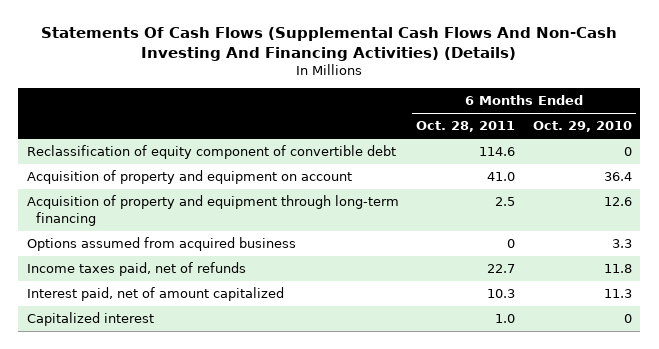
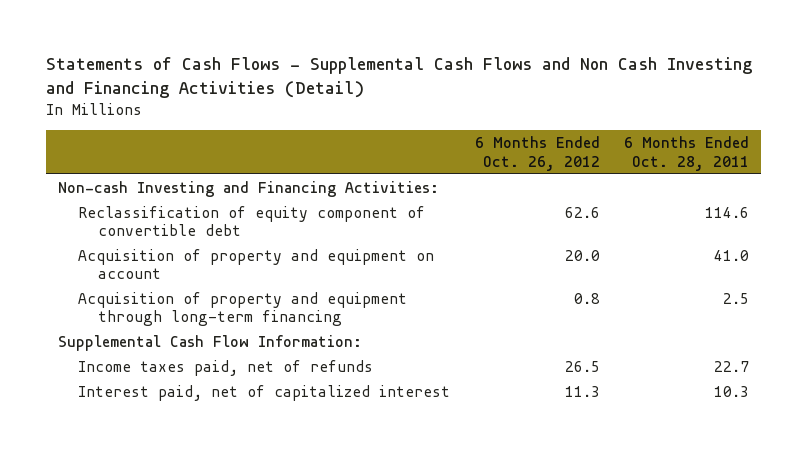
[41,27,618,61] Statements Of Cash Flows (Supplemental Cash Flows And Non-Cash Investing And Financing Activities) (Details) -> [46,57,753,98] Statements of Cash Flows - Supplemental Cash Flows and Non Cash Investing and Financing Activities (Detail)
[532,121,632,133] Oct. 29, 2010 -> none
none -> [474,135,600,171] 6 Months Ended Oct. 26, 2012
none -> [58,180,440,197] Non-cash Investing and Financing Activities:
[26,237,296,252] Options assumed from acquired business -> none
none -> [58,334,363,351] Supplemental Cash Flow Information:
[26,312,154,327] Capitalized interest -> none
[26,287,284,302] Interest paid, net of amount capitalized -> [77,384,450,401] Interest paid, net of capitalized interest

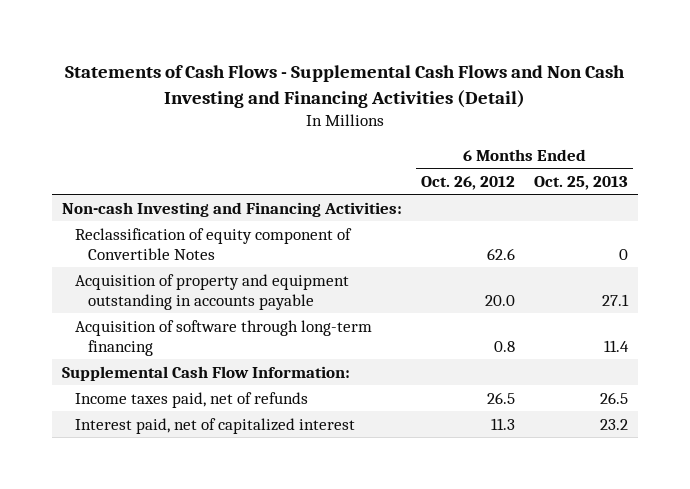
[624,135,750,171] 6 Months Ended Oct. 28, 2011 -> none
none -> [534,176,629,191] Oct. 25, 2013
[77,205,425,237] Reclassification of equity component of convertible debt -> [74,227,352,261] Reclassification of equity component of Convertible Notes
[77,248,434,280] Acquisition of property and equipment on account -> [74,273,349,311] Acquisition of property and equipment outstanding in accounts payable
[77,291,407,327] Acquisition of property and equipment through long-term financing -> [74,319,372,357] Acquisition of software through long-term financing

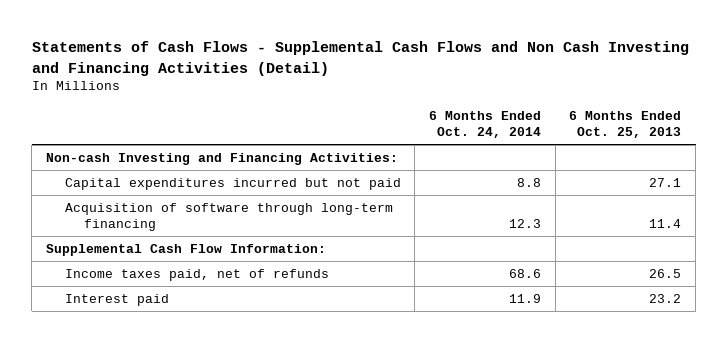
[420,176,515,191] Oct. 26, 2012 -> none
none -> [429,111,542,139] 6 Months Ended Oct. 24, 2014
[74,227,352,261] Reclassification of equity component of Convertible Notes -> none
[74,273,349,311] Acquisition of property and equipment outstanding in accounts payable -> [64,177,401,190] Capital expenditures incurred but not paid
[74,417,355,434] Interest paid, net of capitalized interest -> [64,293,169,306] Interest paid

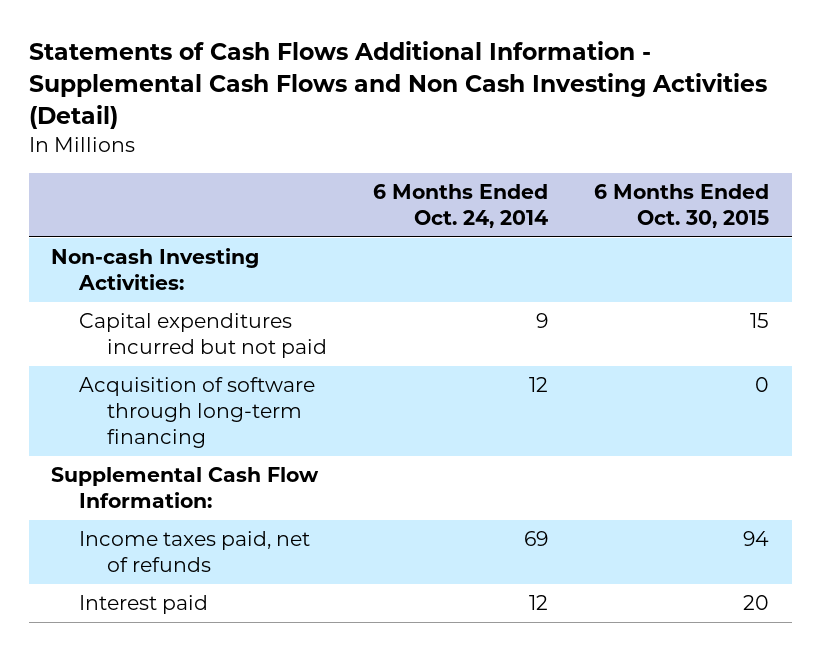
[31,41,689,76] Statements of Cash Flows - Supplemental Cash Flows and Non Cash Investing and Financing Activities (Detail) -> [28,41,767,130] Statements of Cash Flows Additional Information - Supplemental Cash Flows and Non Cash Investing Activities (Detail)
[569,111,682,139] 6 Months Ended Oct. 25, 2013 -> none
none -> [593,183,769,228] 6 Months Ended Oct. 30, 2015
[45,152,398,165] Non-cash Investing and Financing Activities: -> [51,248,260,291] Non-cash Investing Activities:
[517,177,542,187] 8.8 -> [535,313,548,329] 9
[509,218,542,228] 12.3 -> [528,377,548,393] 12
[509,268,542,278] 68.6 -> [523,531,548,547] 69
[509,293,542,303] 11.9 -> [528,595,548,611] 12

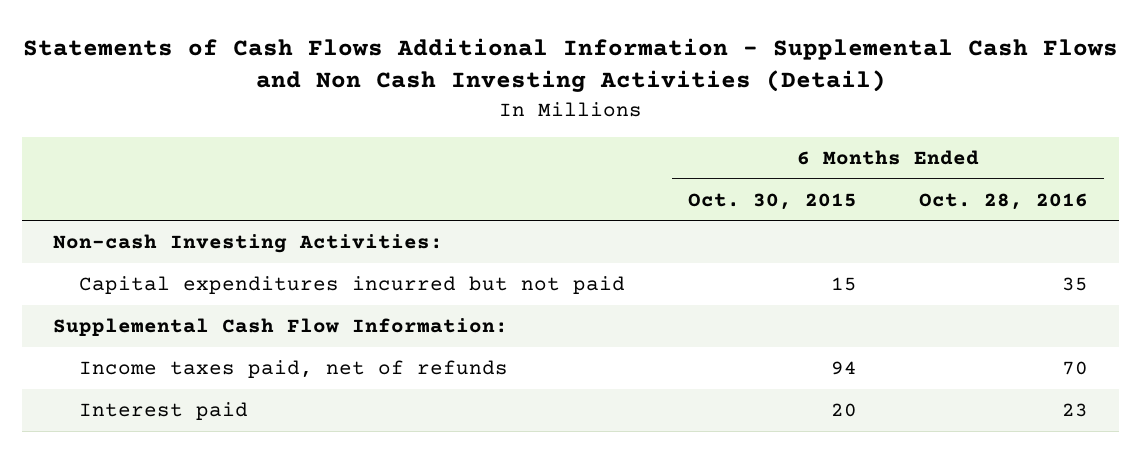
[372,183,548,228] 6 Months Ended Oct. 24, 2014 -> none
none -> [919,192,1089,210] Oct. 28, 2016
[79,377,316,449] Acquisition of software through long-term financing -> none

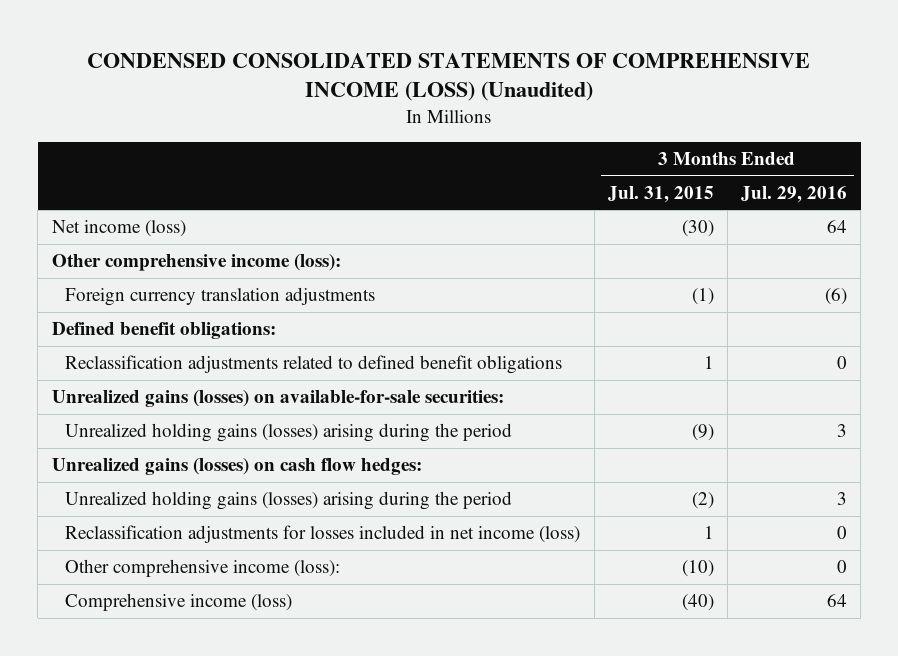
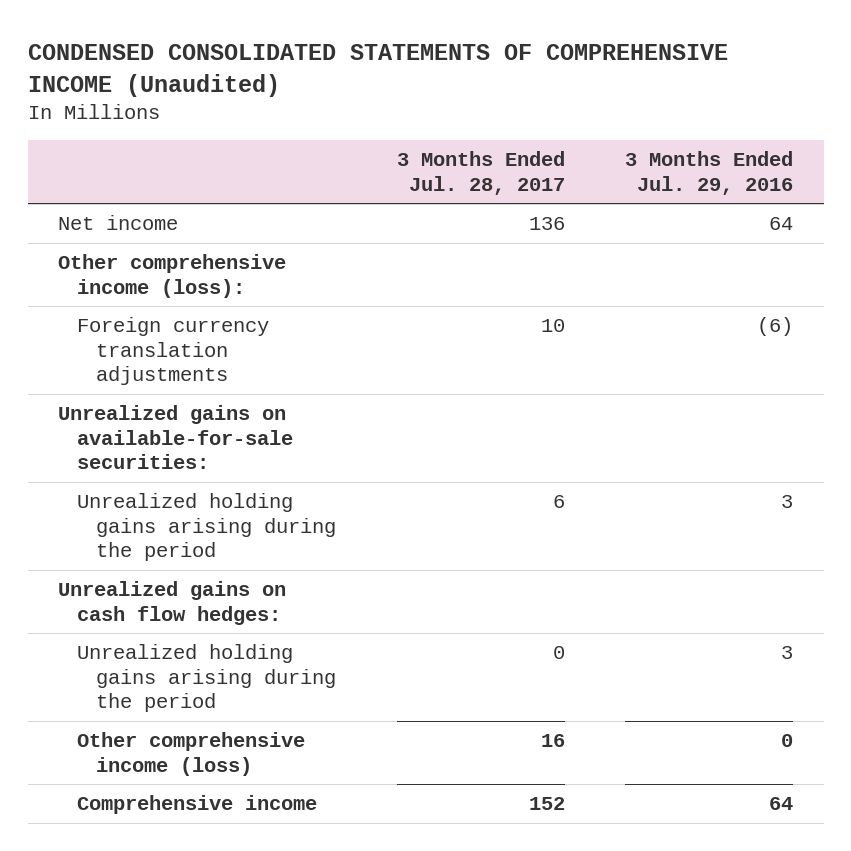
[87,52,811,102] CONDENSED CONSOLIDATED STATEMENTS OF COMPREHENSIVE INCOME (LOSS) (Unaudited) -> [27,43,728,97] CONDENSED CONSOLIDATED STATEMENTS OF COMPREHENSIVE INCOME (Unaudited)
[607,185,714,203] Jul. 31, 2015 -> none
none -> [396,151,565,195] 3 Months Ended Jul. 28, 2017
[51,220,186,238] Net income (loss) -> [57,215,178,231] Net income
[51,322,276,340] Defined benefit obligations: -> none
[65,355,563,375] Reclassification adjustments related to defined benefit obligations -> none
[65,525,581,544] Reclassification adjustments for losses included in net income (loss) -> none
[51,390,504,408] Unrealized gains (losses) on available-for-sale securities: -> [57,405,294,469] Unrealized gains on available-for-sale securities:
[65,423,513,443] Unrealized holding gains (losses) arising during the period -> [77,493,337,561] Unrealized holding gains arising during the period
[51,458,422,476] Unrealized gains (losses) on cash flow hedges: -> [57,581,286,625] Unrealized gains on cash flow hedges:
[65,491,513,511] Unrealized holding gains (losses) arising during the period -> [77,644,337,712] Unrealized holding gains arising during the period
[65,559,341,578] Other comprehensive income (loss): -> [77,732,306,776] Other comprehensive income (loss)
[65,593,293,612] Comprehensive income (loss) -> [77,795,318,815] Comprehensive income

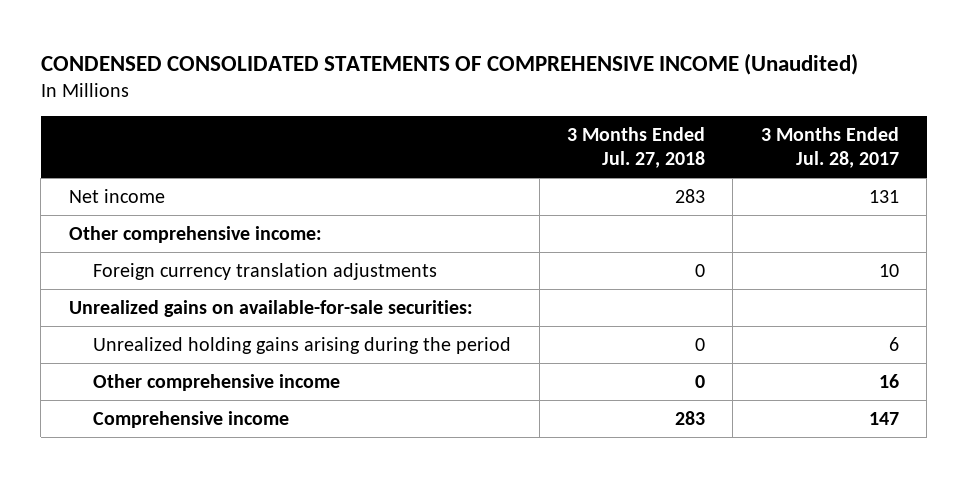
[625,151,794,195] 3 Months Ended Jul. 29, 2016 -> none
none -> [566,127,705,168] 3 Months Ended Jul. 27, 2018
[528,217,565,231] 136 -> [868,190,899,204] 131
[57,254,286,298] Other comprehensive income (loss): -> [68,226,322,244] Other comprehensive income:
[57,581,286,625] Unrealized gains on cash flow hedges: -> none
[77,644,337,712] Unrealized holding gains arising during the period -> none
[77,732,306,776] Other comprehensive income (loss) -> [93,374,341,392] Other comprehensive income
[528,797,565,811] 152 -> [868,412,899,426] 147

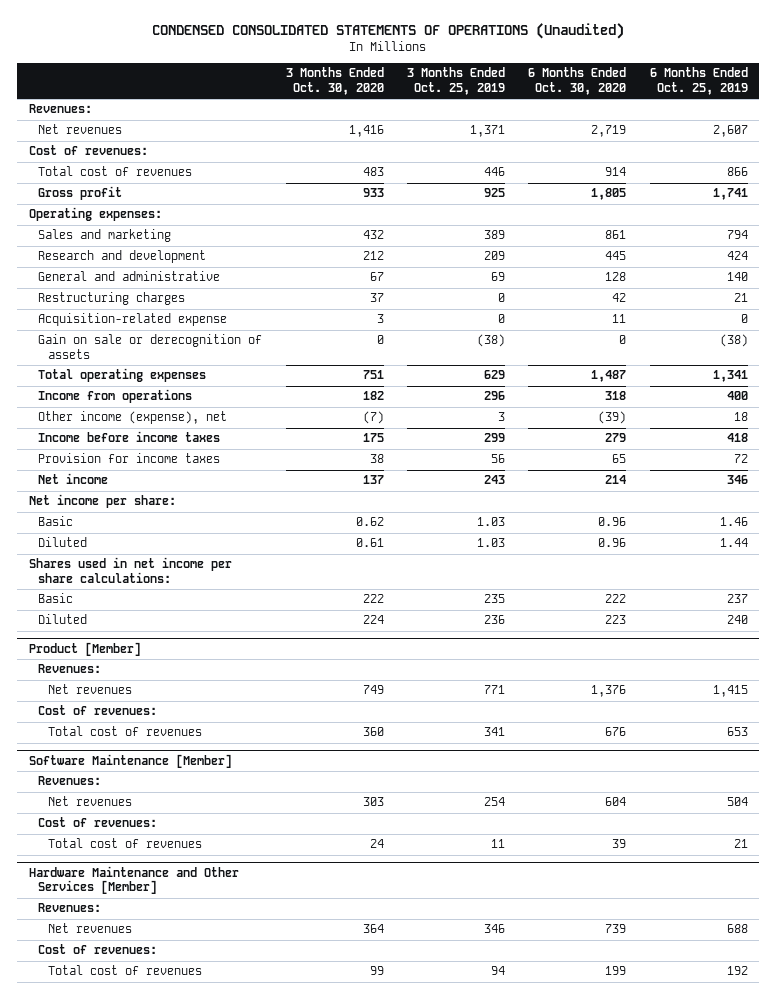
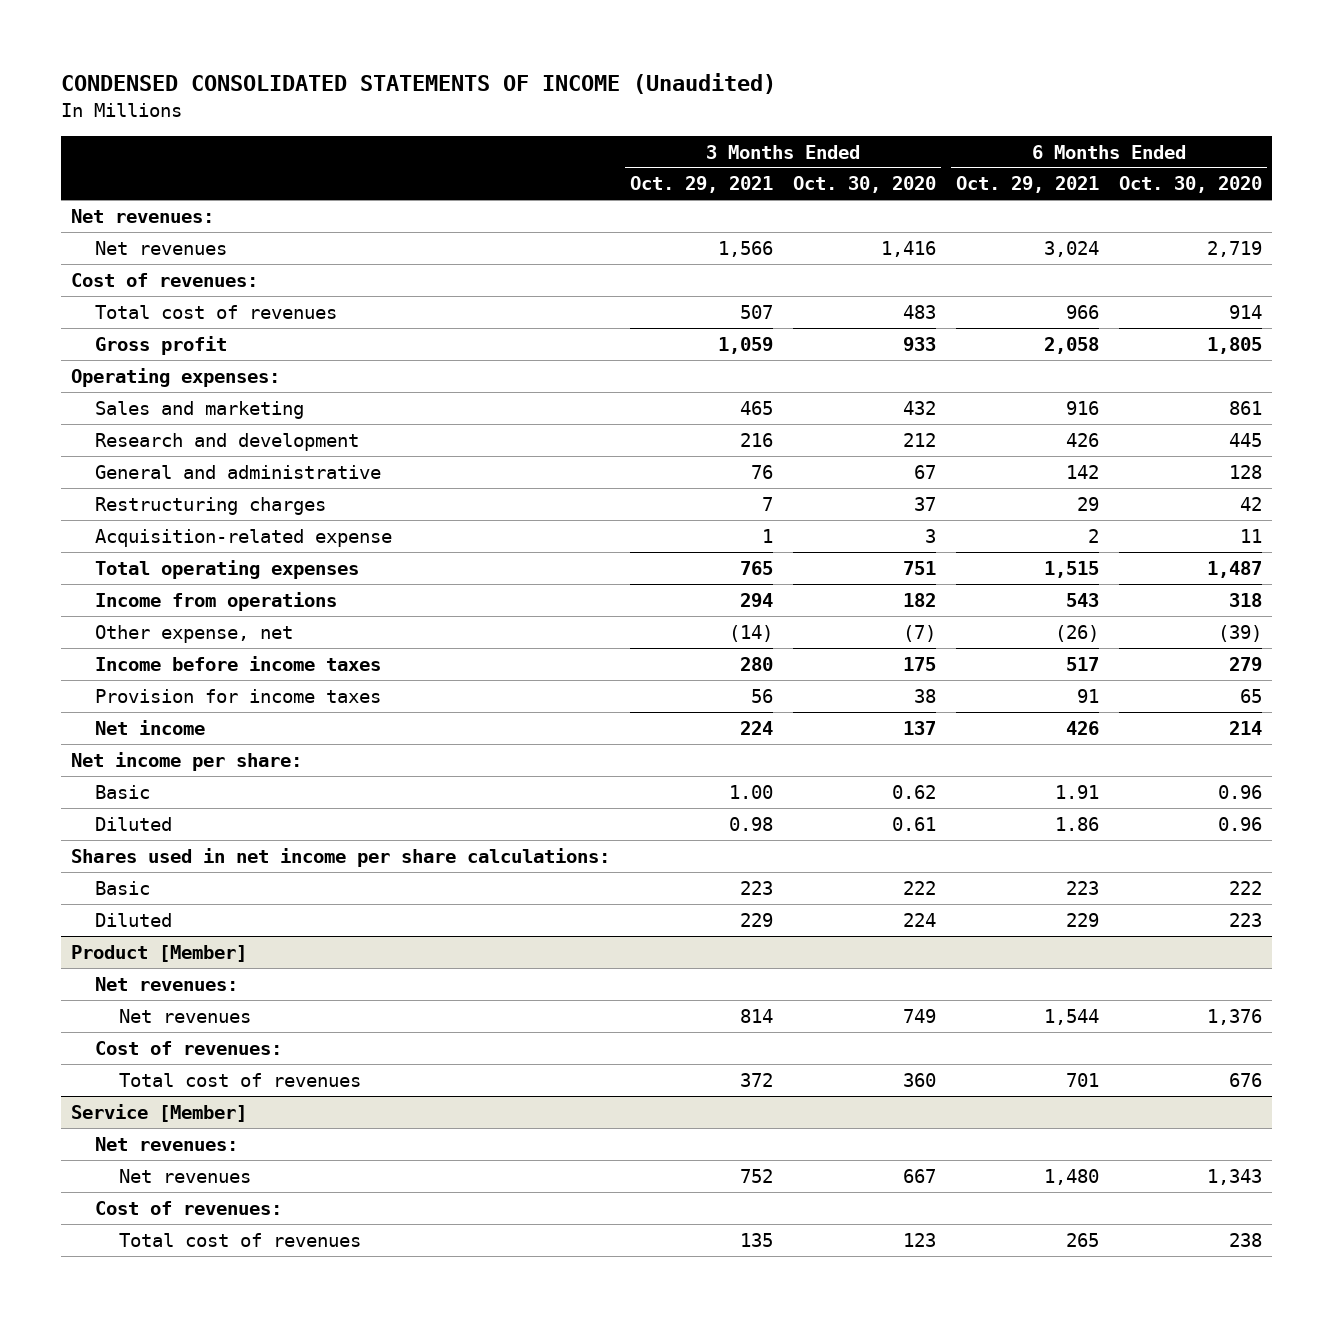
[152,23,625,40] CONDENSED CONSOLIDATED STATEMENTS OF OPERATIONS (Unaudited) -> [61,72,777,94] CONDENSED CONSOLIDATED STATEMENTS OF INCOME (Unaudited)
[406,67,505,96] 3 Months Ended Oct. 25, 2019 -> none
[649,67,748,96] 6 Months Ended Oct. 25, 2019 -> none
none -> [630,176,774,194] Oct. 29, 2021
none -> [956,176,1100,194] Oct. 29, 2021
[28,104,92,114] Revenues: -> [71,208,215,223] Net revenues:
[38,334,263,360] Gain on sale or derecognition of assets -> none
[38,411,228,425] Other income (expense), net -> [95,624,294,643] Other expense, net
[38,664,102,674] Revenues: -> [95,976,239,991] Net revenues:
[28,753,232,768] Software Maintenance [Member] -> none
[38,817,158,828] Cost of revenues: -> none
[47,838,202,849] Total cost of revenues -> none
[28,865,239,895] Hardware Maintenance and Other Services [Member] -> none
[38,903,102,913] Revenues: -> none
[47,923,132,934] Net revenues -> none
none -> [71,1103,248,1122] Service [Member]
[38,776,102,786] Revenues: -> [95,1136,239,1151] Net revenues:
[362,797,384,807] 303 -> [903,1168,937,1183] 667
[605,797,627,807] 604 -> [1207,1168,1263,1185] 1,343
[369,966,384,976] 99 -> [903,1232,937,1247] 123
[605,966,627,976] 199 -> [1229,1232,1263,1247] 238

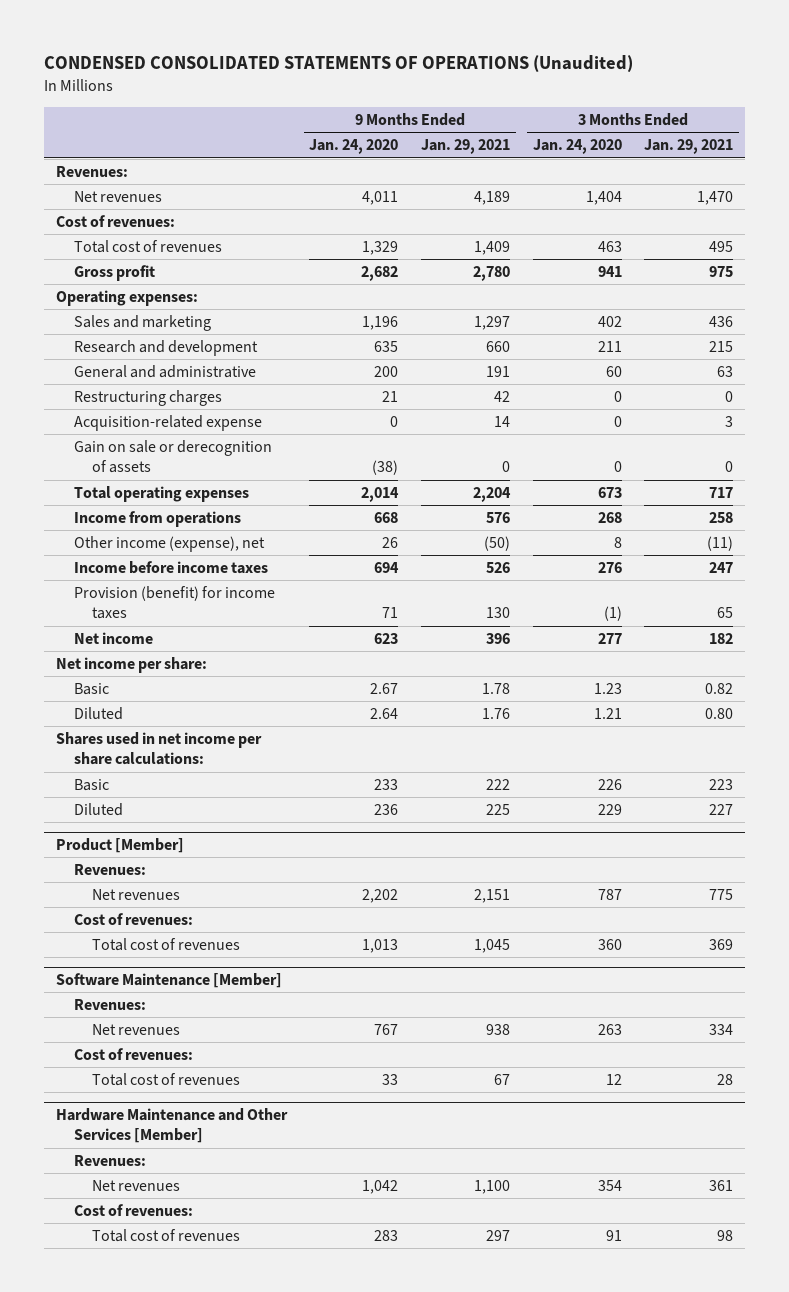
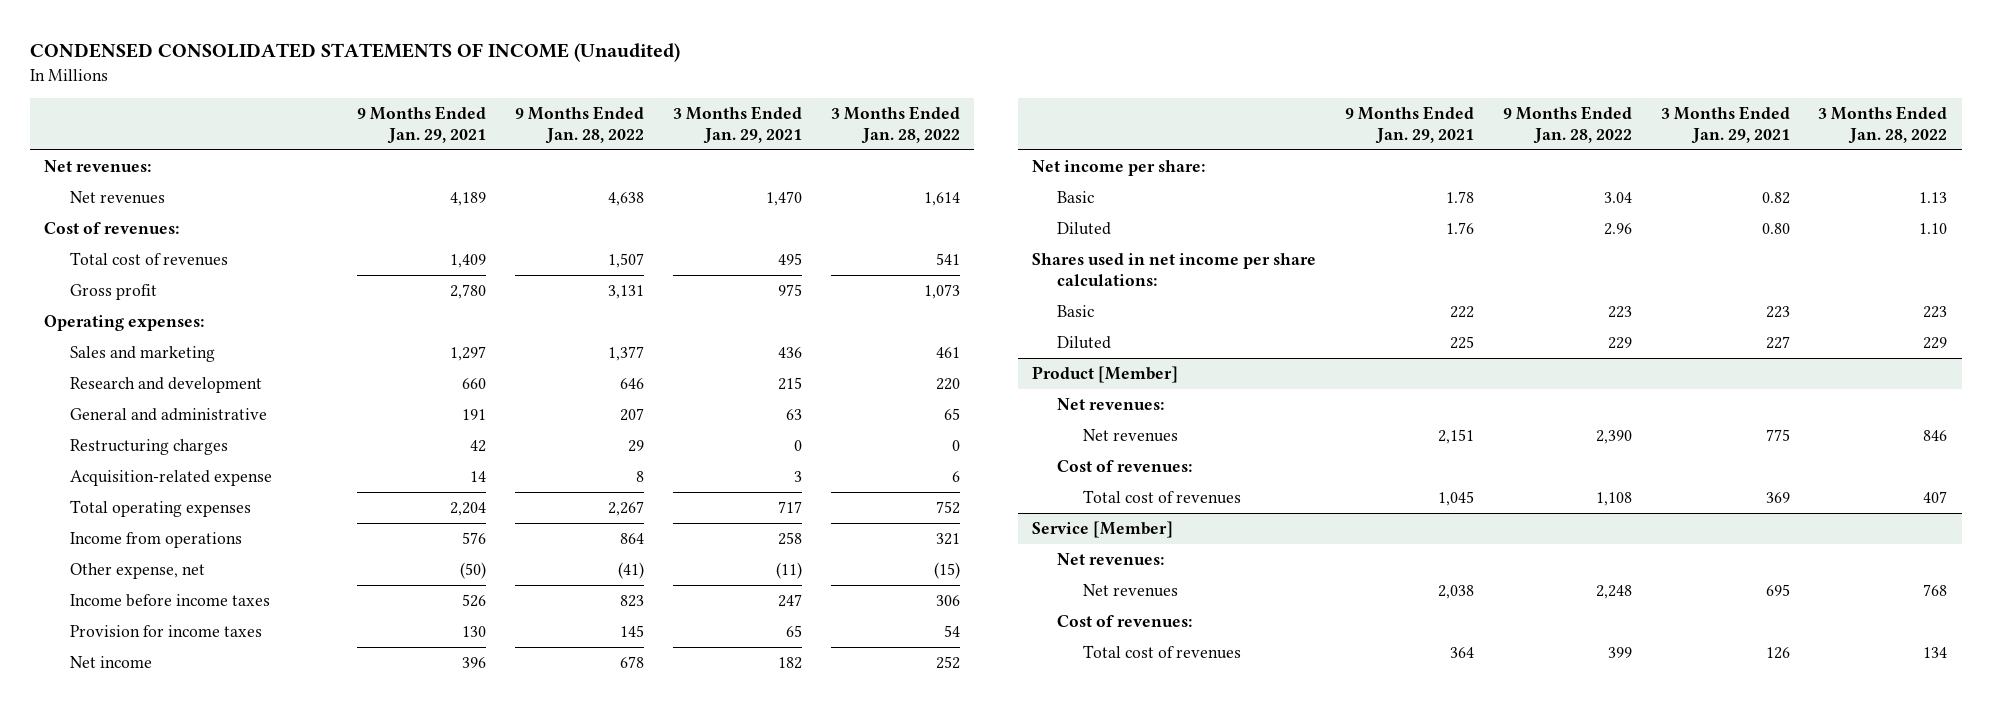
[44,55,634,73] CONDENSED CONSOLIDATED STATEMENTS OF OPERATIONS (Unaudited) -> [29,43,680,63] CONDENSED CONSOLIDATED STATEMENTS OF INCOME (Unaudited)
[309,139,399,155] Jan. 24, 2020 -> none
[532,139,622,155] Jan. 24, 2020 -> none
none -> [514,106,644,145] 9 Months Ended Jan. 28, 2022
none -> [830,106,960,145] 3 Months Ended Jan. 28, 2022
[55,166,128,178] Revenues: -> [44,160,152,173] Net revenues:
[74,440,273,474] Gain on sale or derecognition of assets -> none
[74,536,266,553] Other income (expense), net -> [69,563,205,580] Other expense, net
[74,586,276,620] Provision (benefit) for income taxes -> [69,625,262,638] Provision for income taxes
[74,864,147,876] Revenues: -> [1057,398,1165,411] Net revenues:
[55,973,282,989] Software Maintenance [Member] -> none
[74,1048,194,1061] Cost of revenues: -> none
[92,1073,241,1087] Total cost of revenues -> none
[55,1108,288,1144] Hardware Maintenance and Other Services [Member] -> none
[74,1155,147,1167] Revenues: -> none
[92,1180,181,1192] Net revenues -> none
none -> [1032,521,1174,539] Service [Member]
[74,999,147,1011] Revenues: -> [1057,553,1165,566] Net revenues:
[485,1024,510,1036] 938 -> [1437,585,1474,600] 2,038
[709,1024,734,1036] 334 -> [1765,584,1790,597] 695
[485,1230,510,1242] 297 -> [1449,647,1474,659] 364
[717,1230,734,1242] 98 -> [1765,647,1790,660] 126

